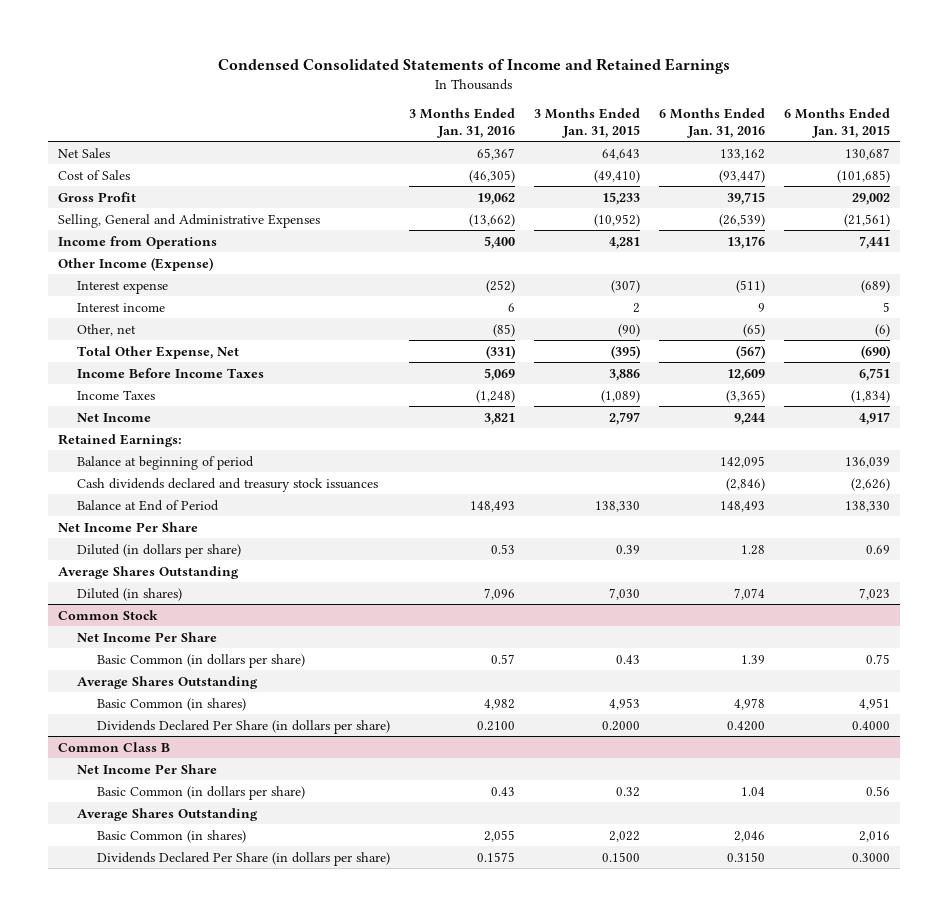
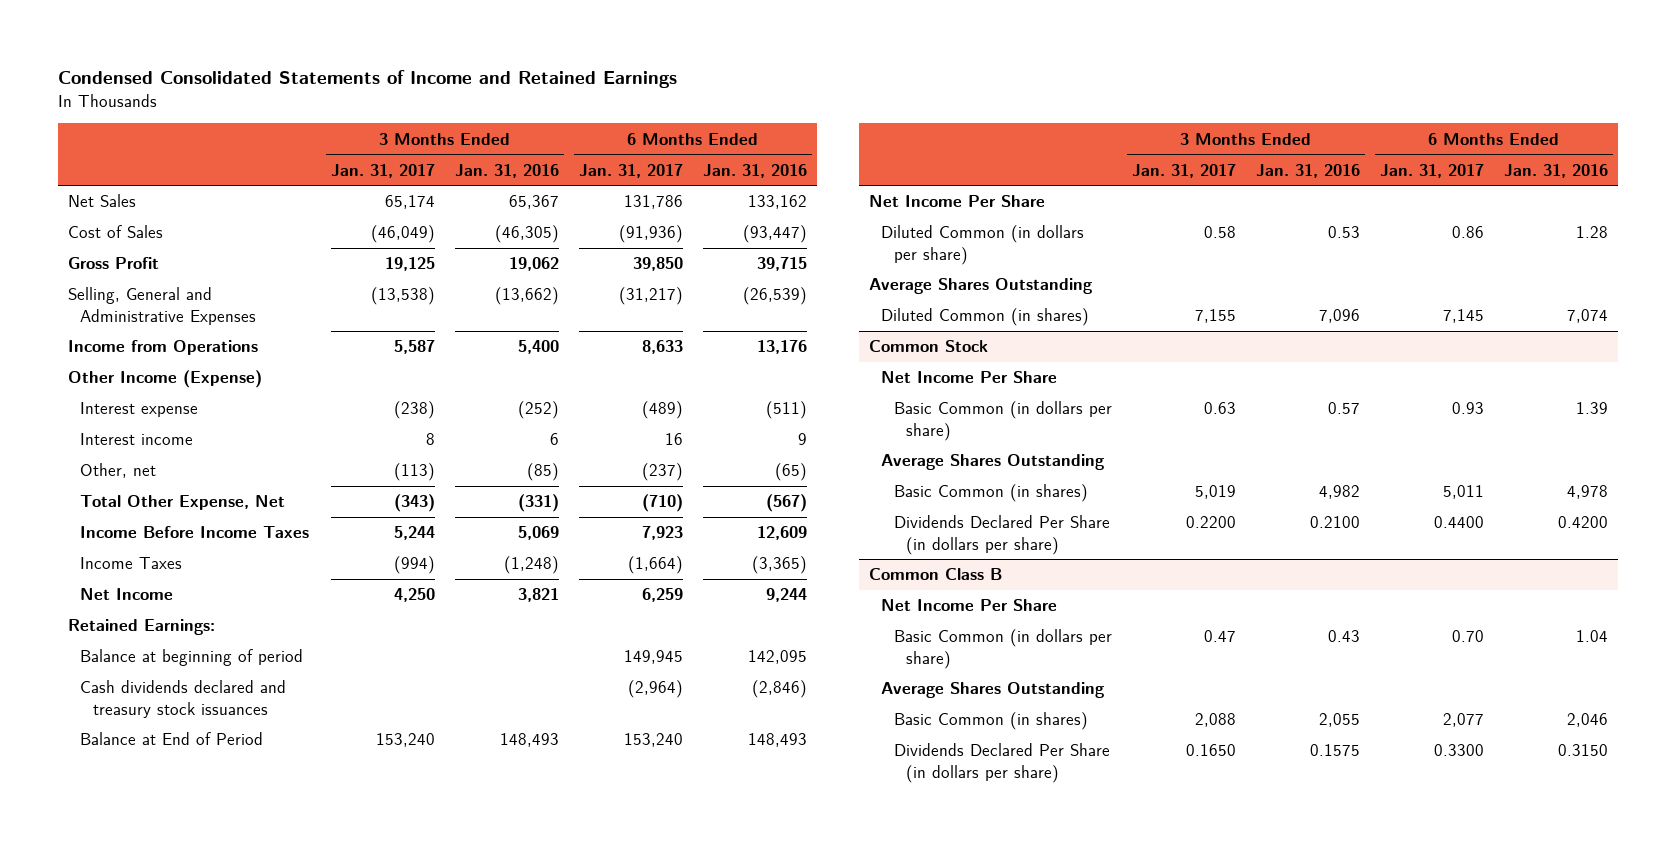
[534,108,641,139] 3 Months Ended Jan. 31, 2015 -> none
[784,108,891,139] 6 Months Ended Jan. 31, 2015 -> none
none -> [330,163,435,178] Jan. 31, 2017
none -> [579,163,684,178] Jan. 31, 2017
[77,543,242,558] Diluted (in dollars per share) -> [881,225,1085,265] Diluted Common (in dollars per share)
[77,587,183,601] Diluted (in shares) -> [881,308,1090,327] Diluted Common (in shares)

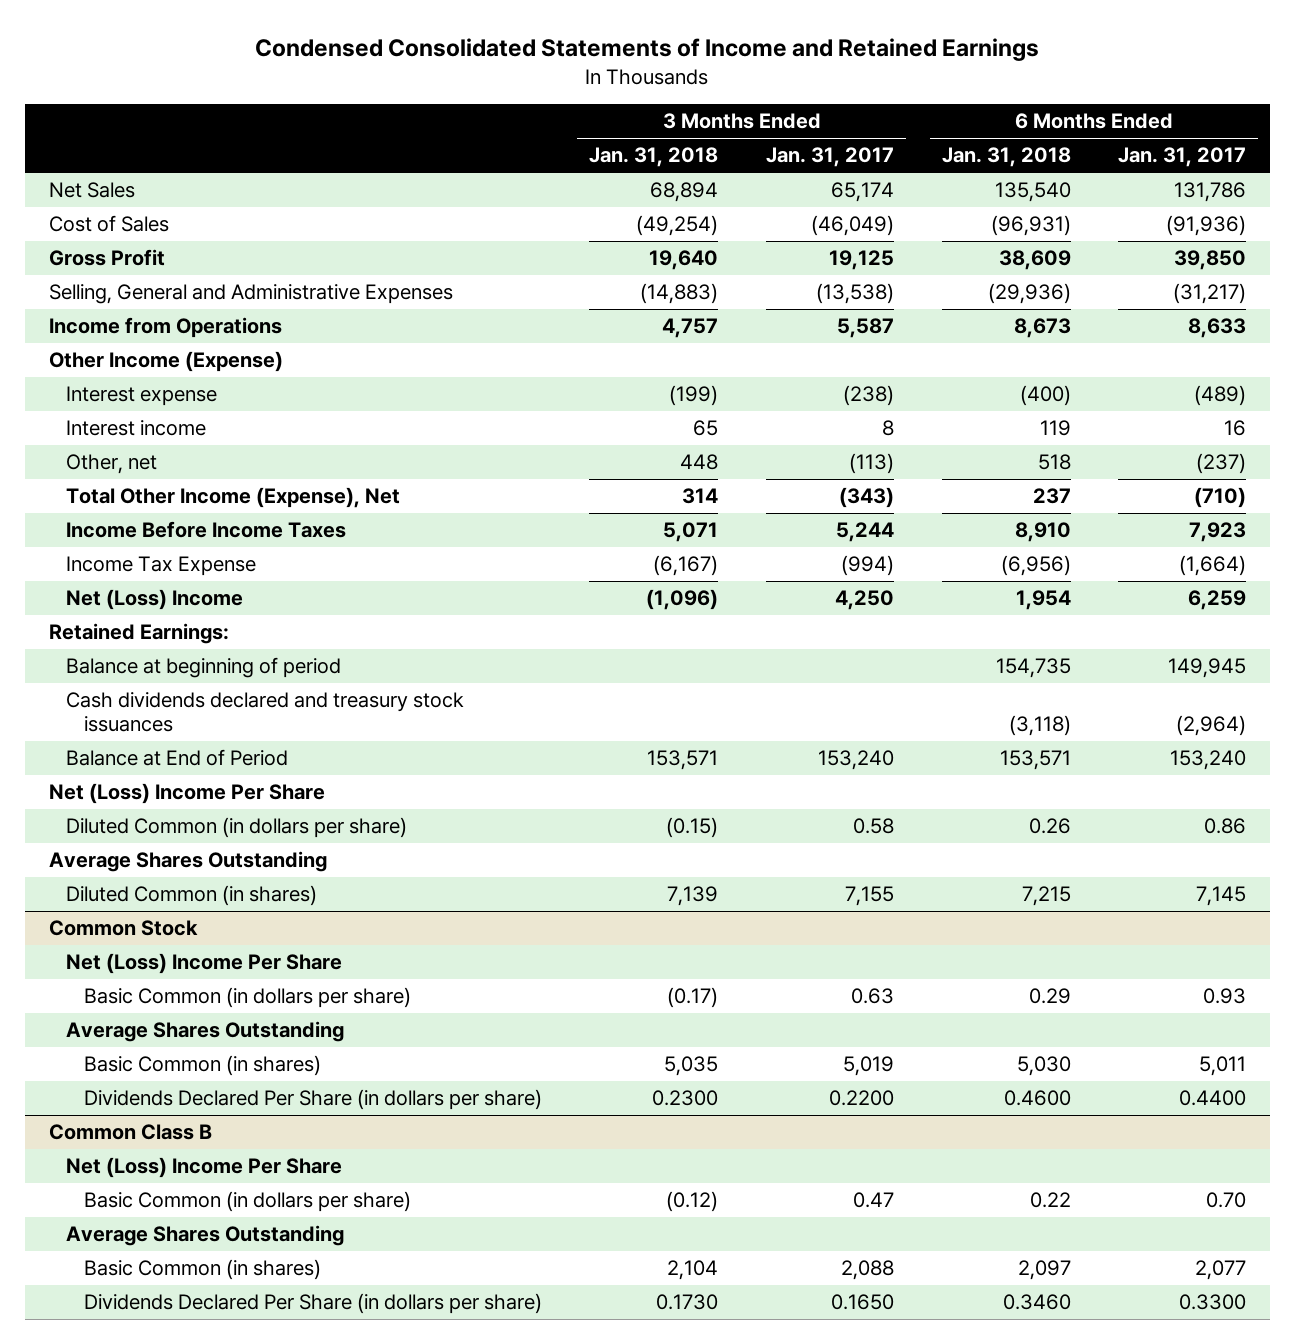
[454,163,559,178] Jan. 31, 2016 -> none
[703,163,808,178] Jan. 31, 2016 -> none
none -> [589,147,719,168] Jan. 31, 2018
none -> [941,147,1071,168] Jan. 31, 2018
[80,495,286,511] Total Other Expense, Net -> [66,487,401,509] Total Other Income (Expense), Net
[80,557,183,570] Income Taxes -> [66,556,257,577] Income Tax Expense
[80,588,174,601] Net Income -> [66,589,244,611] Net (Loss) Income
[869,195,1046,208] Net Income Per Share -> [48,783,325,805] Net (Loss) Income Per Share
[881,371,1058,384] Net Income Per Share -> [66,953,343,975] Net (Loss) Income Per Share
[881,599,1058,612] Net Income Per Share -> [66,1157,343,1179] Net (Loss) Income Per Share

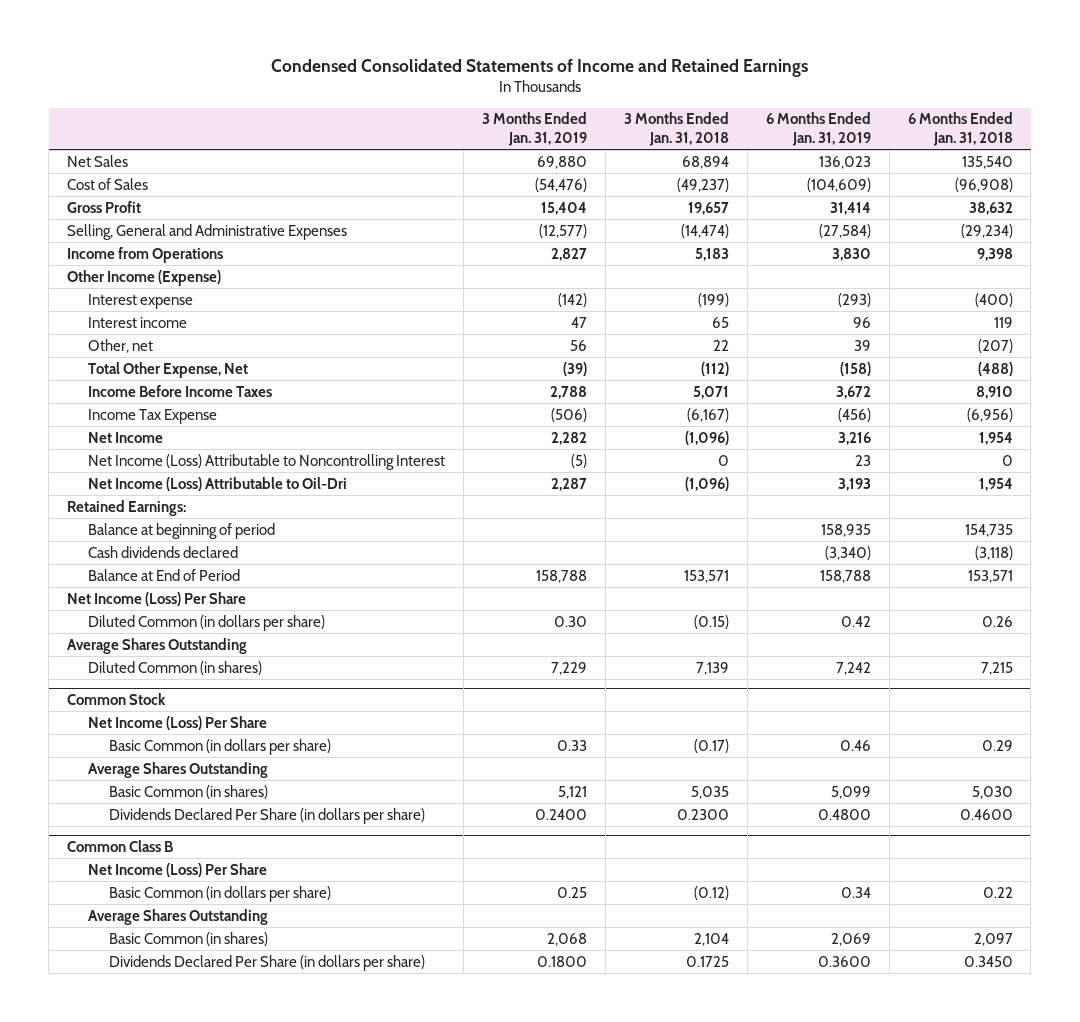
[765,147,894,168] Jan. 31, 2017 -> none
[1118,147,1247,168] Jan. 31, 2017 -> none
none -> [481,112,587,146] 3 Months Ended Jan. 31, 2019
none -> [765,112,871,146] 6 Months Ended Jan. 31, 2019
[636,215,719,237] (49,254) -> [676,177,729,192] (49,237)
[990,215,1071,237] (96,931) -> [954,177,1013,192] (96,908)
[649,250,719,271] 19,640 -> [687,201,729,215] 19,657
[998,250,1071,271] 38,609 -> [968,201,1013,215] 38,632
[640,283,719,305] (14,883) -> [680,223,729,238] (14,474)
[987,283,1071,305] (29,936) -> [960,223,1013,238] (29,234)
[662,318,719,339] 4,757 -> [694,247,729,261] 5,183
[1013,318,1071,339] 8,673 -> [976,247,1013,261] 9,398
[680,454,719,471] 448 -> [712,339,729,351] 22
[1037,454,1071,471] 518 -> [977,338,1013,353] (207)
[66,487,401,509] Total Other Income (Expense), Net -> [87,361,248,378] Total Other Expense, Net
[682,488,719,505] 314 -> [700,361,729,376] (112)
[1032,488,1071,505] 237 -> [977,361,1013,376] (488)
[66,589,244,611] Net (Loss) Income -> [87,431,163,443] Net Income
none -> [87,453,445,470] Net Income (Loss) Attributable to Noncontrolling Interest
none -> [87,476,347,491] Net Income (Loss) Attributable to Oil-Dri
[66,692,465,733] Cash dividends declared and treasury stock issuances -> [87,545,238,558] Cash dividends declared
[48,783,325,805] Net (Loss) Income Per Share -> [66,591,246,606] Net Income (Loss) Per Share
[66,953,343,975] Net (Loss) Income Per Share -> [87,715,267,730] Net Income (Loss) Per Share
[66,1157,343,1179] Net (Loss) Income Per Share -> [87,862,267,877] Net Income (Loss) Per Share
[656,1294,719,1311] 0.1730 -> [685,955,729,967] 0.1725
[1002,1294,1071,1311] 0.3460 -> [963,955,1013,967] 0.3450

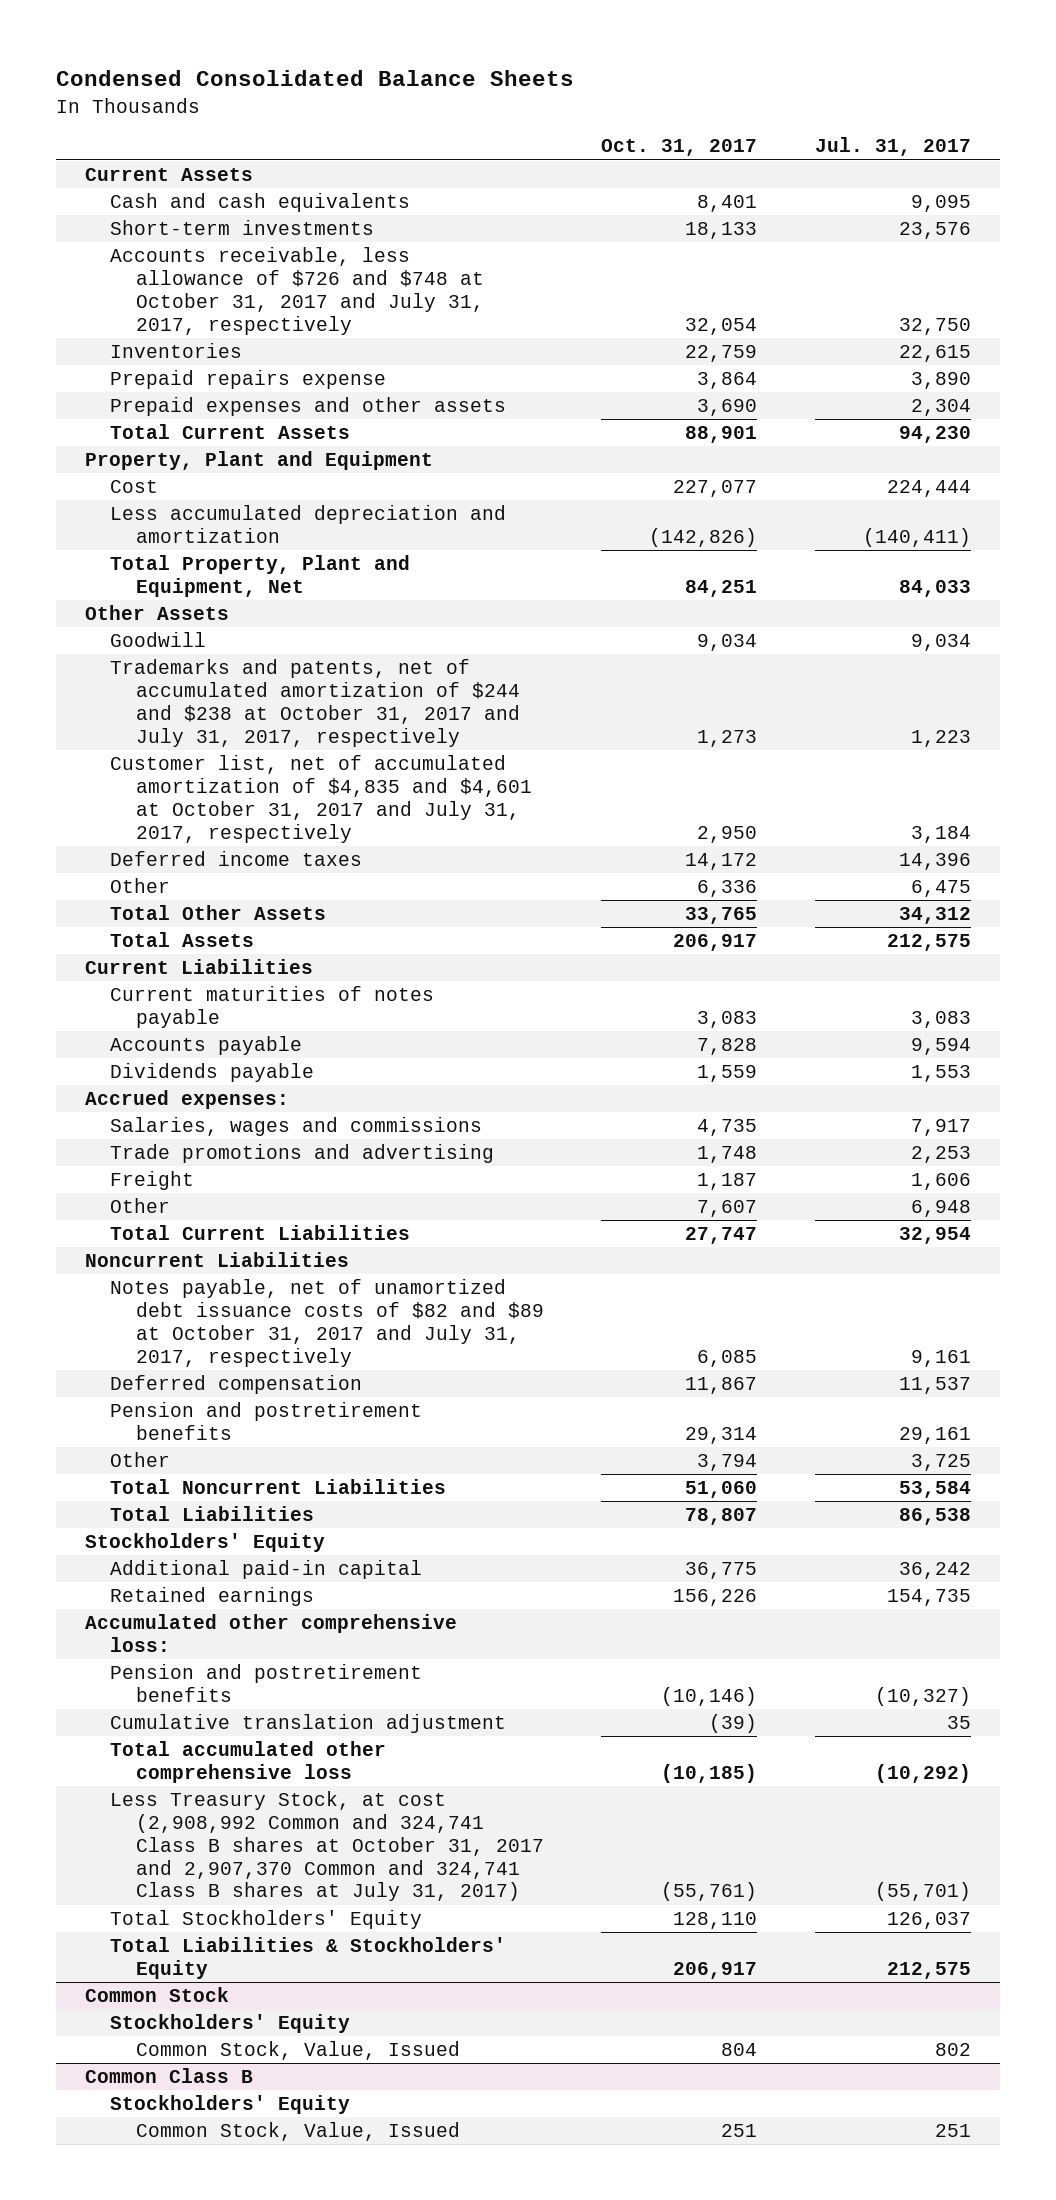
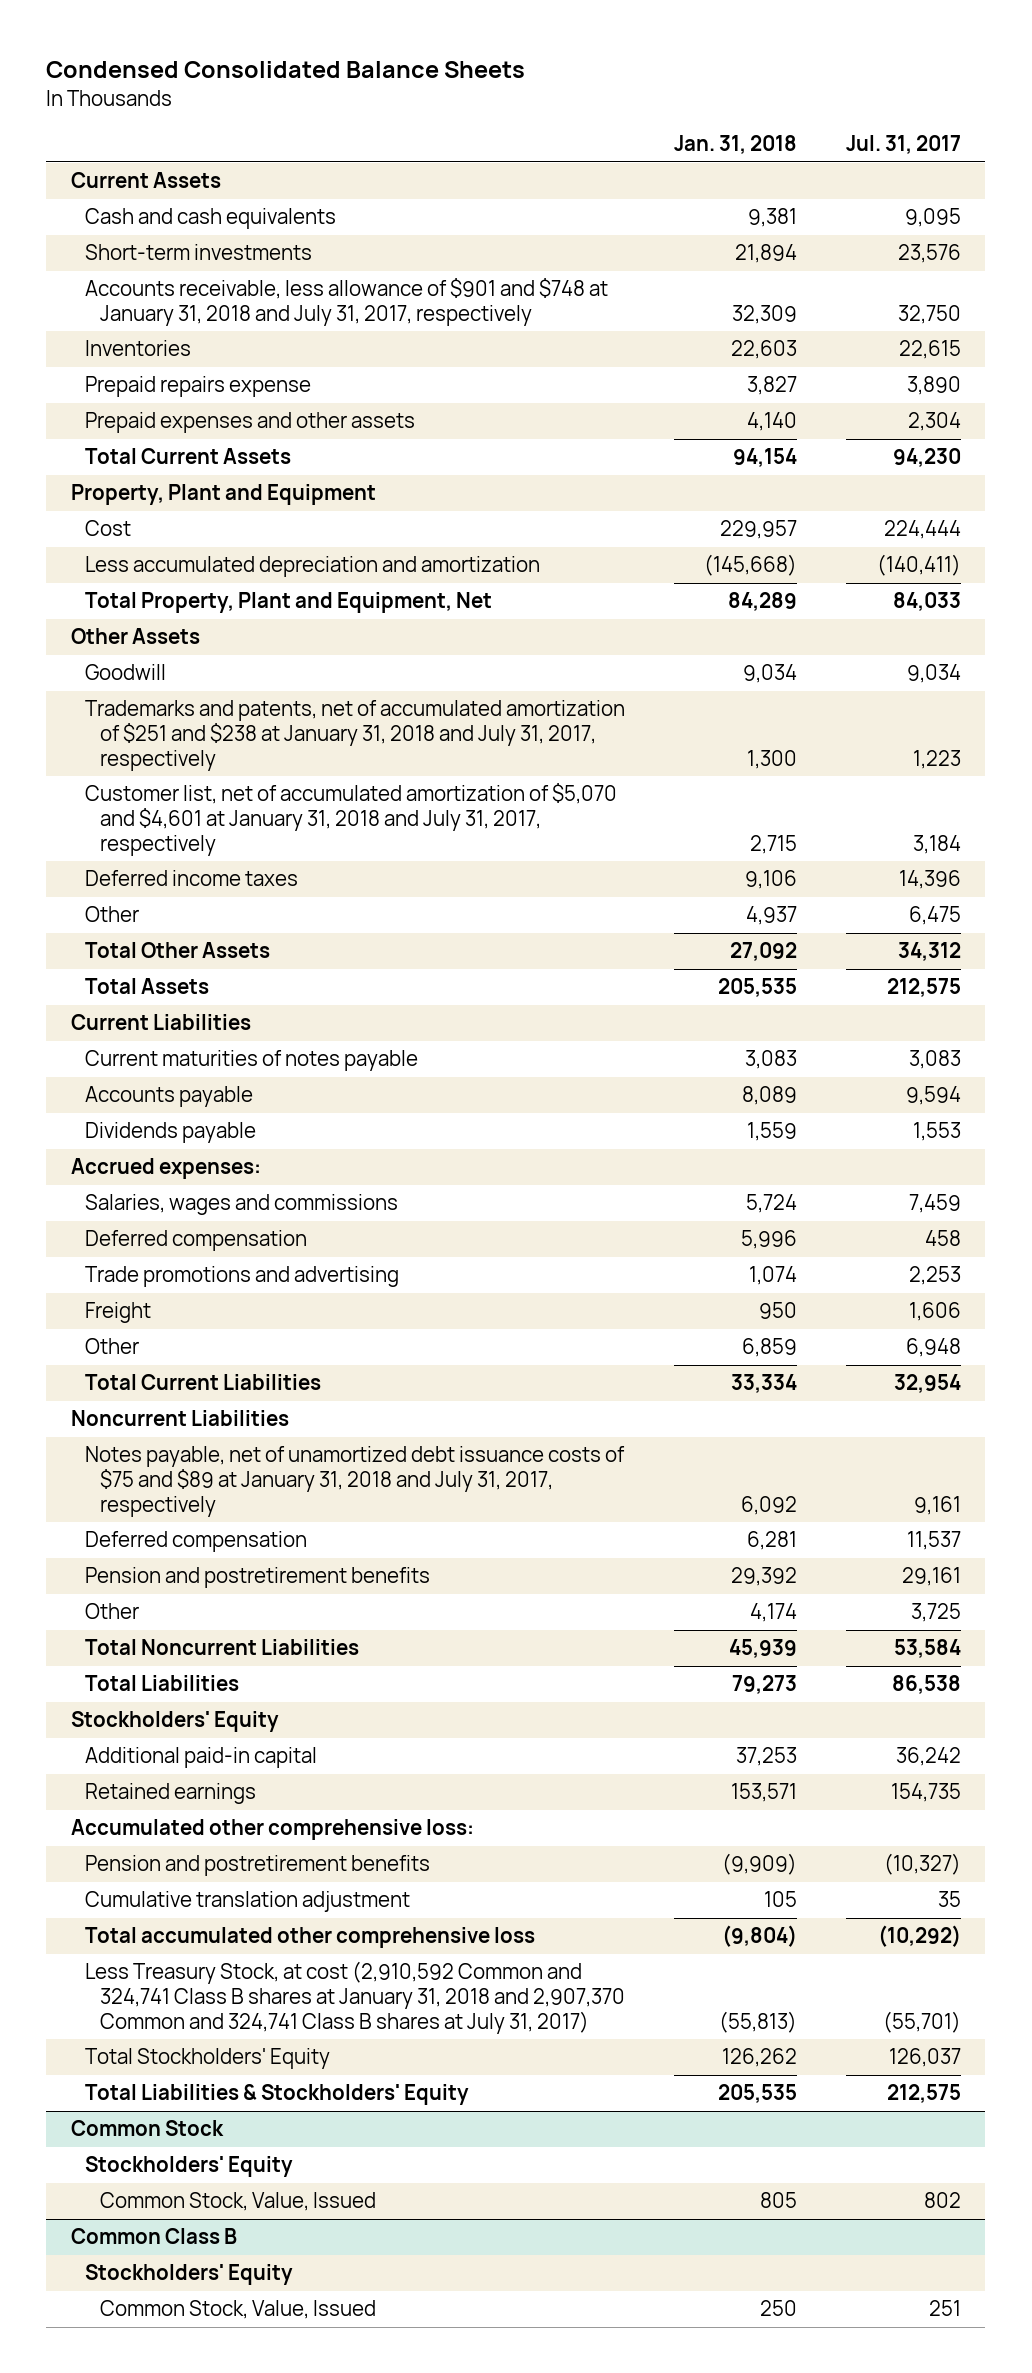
[601,139,758,157] Oct. 31, 2017 -> none
none -> [674,135,798,155] Jan. 31, 2018
[110,247,484,335] Accounts receivable, less allowance of $726 and $748 at October 31, 2017 and July 31, 2017, respectively -> [85,278,609,327] Accounts receivable, less allowance of $901 and $748 at January 31, 2018 and July 31, 2017, respectively
[110,659,520,747] Trademarks and patents, net of accumulated amortization of $244 and $238 at October 31, 2017 and July 31, 2017, respectively -> [85,700,626,771] Trademarks and patents, net of accumulated amortization of $251 and $238 at January 31, 2018 and July 31, 2017, respectively
[110,755,532,843] Customer list, net of accumulated amortization of $4,835 and $4,601 at October 31, 2017 and July 31, 2017, respectively -> [85,783,618,856] Customer list, net of accumulated amortization of $5,070 and $4,601 at January 31, 2018 and July 31, 2017, respectively
[910,1119,971,1137] 7,917 -> [909,1194,962,1214] 7,459
none -> [85,1230,308,1252] Deferred compensation
[110,1279,544,1367] Notes payable, net of unamortized debt issuance costs of $82 and $89 at October 31, 2017 and July 31, 2017, respectively -> [85,1446,626,1517] Notes payable, net of unamortized debt issuance costs of $75 and $89 at January 31, 2018 and July 31, 2017, respectively
[110,1791,544,1902] Less Treasury Stock, at cost (2,908,992 Common and 324,741 Class B shares at October 31, 2017 and 2,907,370 Common and 324,741 Class B shares at July 31, 2017) -> [85,1961,626,2034] Less Treasury Stock, at cost (2,910,592 Common and 324,741 Class B shares at January 31, 2018 and 2,907,370 Common and 324,741 Class B shares at July 31, 2017)

